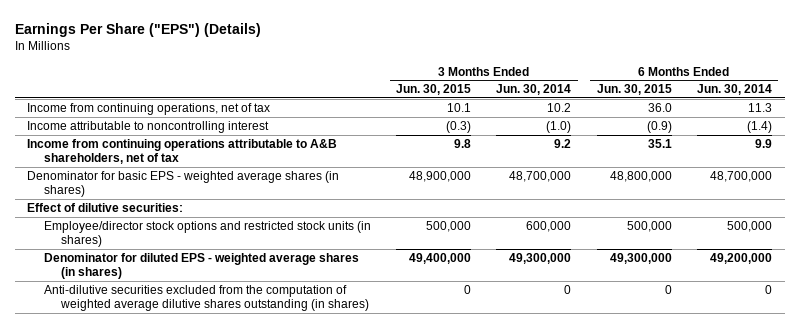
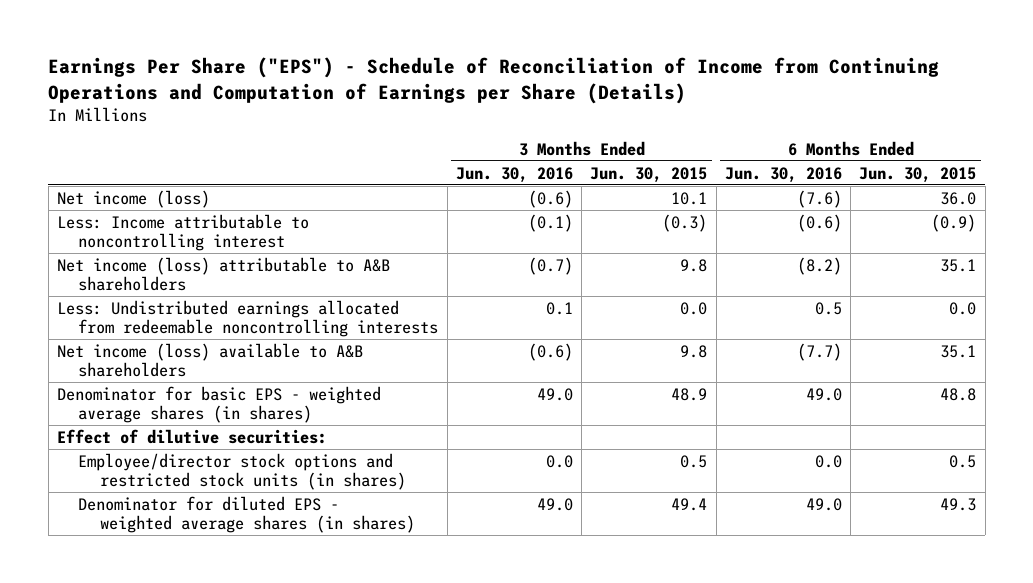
[14,22,261,37] Earnings Per Share ("EPS") (Details) -> [48,57,940,104] Earnings Per Share ("EPS") - Schedule of Reconciliation of Income from Continuing Operations and Computation of Earnings per Share (Details)
[496,84,572,96] Jun. 30, 2014 -> none
[696,84,772,96] Jun. 30, 2014 -> none
none -> [455,166,573,183] Jun. 30, 2016
none -> [724,166,842,183] Jun. 30, 2016
[27,103,271,116] Income from continuing operations, net of tax -> [56,189,210,208] Net income (loss)
[27,121,270,134] Income attributable to noncontrolling interest -> [56,213,309,252] Less: Income attributable to noncontrolling interest
[27,139,338,165] Income from continuing operations attributable to A&B shareholders, net of tax -> [56,256,390,292] Net income (loss) attributable to A&B shareholders
none -> [56,299,439,338] Less: Undistributed earnings allocated from redeemable noncontrolling interests
none -> [56,342,363,378] Net income (loss) available to A&B shareholders
[409,171,472,183] 48,900,000 -> [671,387,708,401] 48.9
[609,171,672,183] 48,800,000 -> [940,387,977,401] 48.8
[43,285,369,312] Anti-dilutive securities excluded from the computation of weighted average dilutive shares outstanding (in shares) -> none
[426,221,472,233] 500,000 -> [680,454,708,468] 0.5
[626,221,672,233] 500,000 -> [949,454,977,468] 0.5
[409,253,472,265] 49,400,000 -> [671,497,708,511] 49.4
[609,253,672,265] 49,300,000 -> [940,497,977,511] 49.3

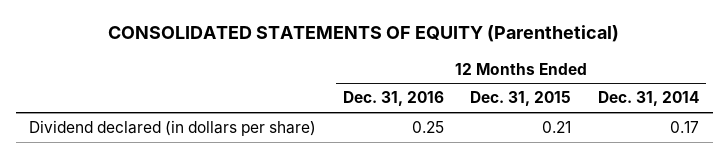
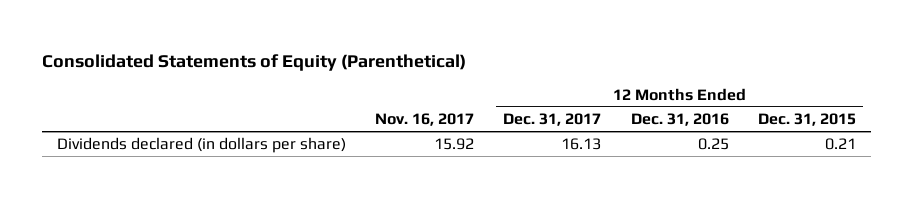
[108,25,620,43] CONSOLIDATED STATEMENTS OF EQUITY (Parenthetical) -> [42,53,467,71] Consolidated Statements of Equity (Parenthetical)
[598,91,700,107] Dec. 31, 2014 -> none
none -> [375,113,475,127] Nov. 16, 2017
none -> [503,113,602,127] Dec. 31, 2017
[28,119,316,136] Dividend declared (in dollars per share) -> [56,137,346,154] Dividends declared (in dollars per share)

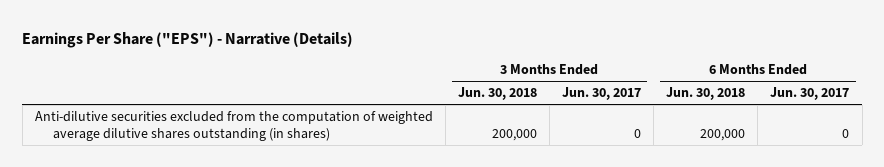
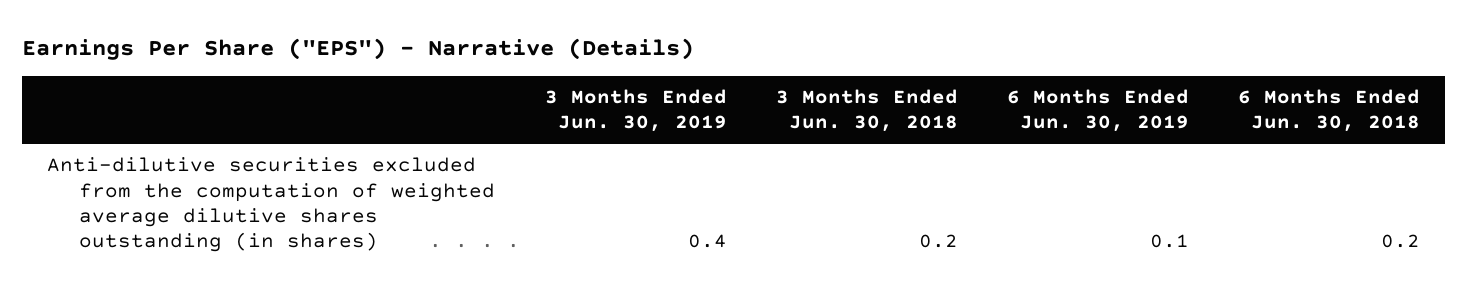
[562,87,642,101] Jun. 30, 2017 -> none
[770,87,850,101] Jun. 30, 2017 -> none
none -> [544,89,727,133] 3 Months Ended Jun. 30, 2019
none -> [1007,89,1190,133] 6 Months Ended Jun. 30, 2019
[491,129,537,142] 200,000 -> [918,234,958,249] 0.2
[700,129,746,142] 200,000 -> [1381,234,1421,249] 0.2

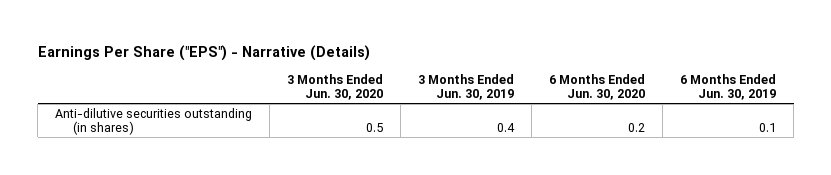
[775,89,958,133] 3 Months Ended Jun. 30, 2018 -> none
[1238,89,1421,133] 6 Months Ended Jun. 30, 2018 -> none
none -> [287,73,384,101] 3 Months Ended Jun. 30, 2020
none -> [549,73,646,101] 6 Months Ended Jun. 30, 2020
[47,157,496,253] Anti-dilutive securities excluded from the computation of weighted average dilutive shares outstanding (in shares) -> [55,107,253,136] Anti-dilutive securities outstanding (in shares)

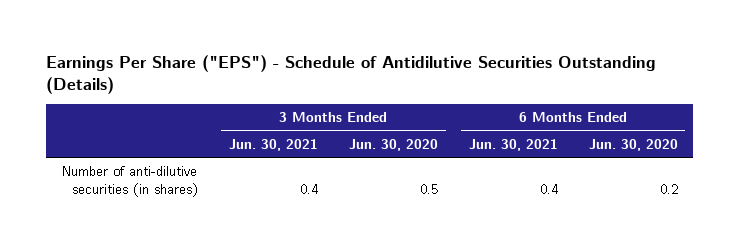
[37,45,370,62] Earnings Per Share ("EPS") - Narrative (Details) -> [45,54,656,94] Earnings Per Share ("EPS") - Schedule of Antidilutive Securities Outstanding (Details)
[418,73,515,101] 3 Months Ended Jun. 30, 2019 -> none
[680,73,777,101] 6 Months Ended Jun. 30, 2019 -> none
none -> [228,138,318,151] Jun. 30, 2021
none -> [468,138,558,151] Jun. 30, 2021
[55,107,253,136] Anti-dilutive securities outstanding (in shares) -> [61,166,198,198] Number of anti-dilutive securities (in shares)

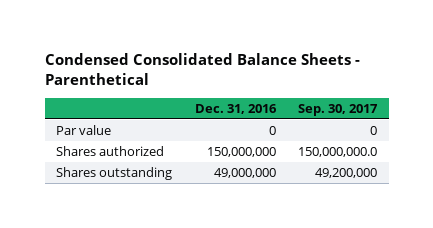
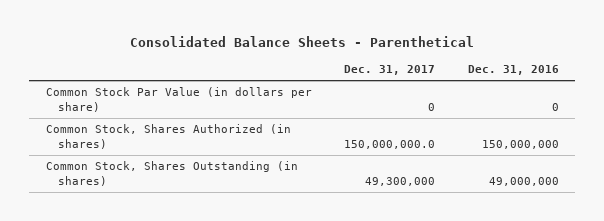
[44,52,360,85] Condensed Consolidated Balance Sheets - Parenthetical -> [130,35,475,47] Consolidated Balance Sheets - Parenthetical
[298,103,379,116] Sep. 30, 2017 -> none
none -> [344,65,436,76] Dec. 31, 2017
[56,124,112,135] Par value -> [45,87,312,112] Common Stock Par Value (in dollars per share)
[56,145,165,156] Shares authorized -> [45,124,291,149] Common Stock, Shares Authorized (in shares)
[56,166,173,180] Shares outstanding -> [45,161,298,186] Common Stock, Shares Outstanding (in shares)

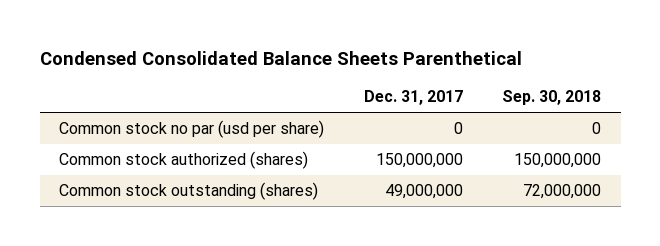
[130,35,475,47] Consolidated Balance Sheets - Parenthetical -> [39,50,522,65] Condensed Consolidated Balance Sheets Parenthetical
[467,65,559,76] Dec. 31, 2016 -> none
none -> [502,90,602,106] Sep. 30, 2018
[45,87,312,112] Common Stock Par Value (in dollars per share) -> [59,120,325,139] Common stock no par (usd per share)
[45,124,291,149] Common Stock, Shares Authorized (in shares) -> [59,151,309,170] Common stock authorized (shares)
[344,139,436,149] 150,000,000.0 -> [375,153,463,169] 150,000,000
[45,161,298,186] Common Stock, Shares Outstanding (in shares) -> [59,182,319,201] Common stock outstanding (shares)
[365,176,436,186] 49,300,000 -> [384,184,463,200] 49,000,000

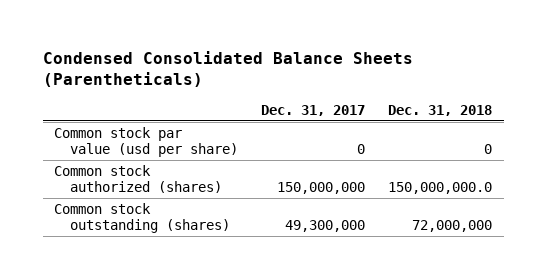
[39,50,522,65] Condensed Consolidated Balance Sheets Parenthetical -> [42,50,413,88] Condensed Consolidated Balance Sheets (Parentheticals)
[502,90,602,106] Sep. 30, 2018 -> none
none -> [388,104,493,116] Dec. 31, 2018
[59,120,325,139] Common stock no par (usd per share) -> [54,126,239,158] Common stock par value (usd per share)
[384,184,463,200] 49,000,000 -> [285,220,366,233] 49,300,000

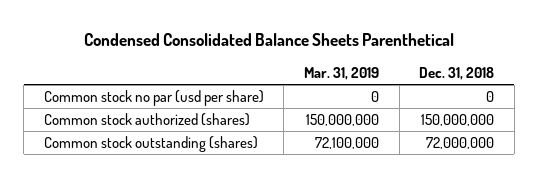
[42,50,413,88] Condensed Consolidated Balance Sheets (Parentheticals) -> [84,33,455,47] Condensed Consolidated Balance Sheets Parenthetical
[261,104,366,116] Dec. 31, 2017 -> none
none -> [304,67,380,81] Mar. 31, 2019
[54,126,239,158] Common stock par value (usd per share) -> [43,89,264,106] Common stock no par (usd per share)
[388,182,493,195] 150,000,000.0 -> [421,113,495,126] 150,000,000

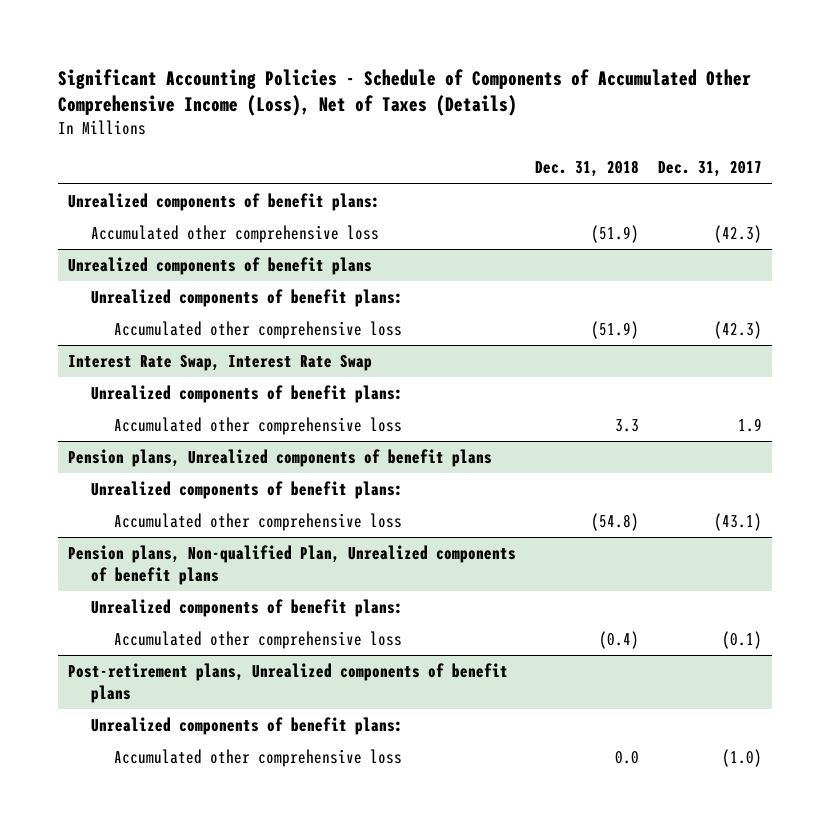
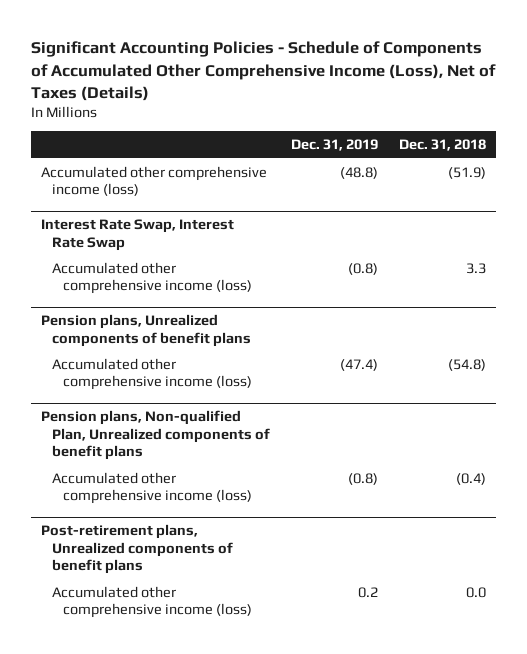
[658,161,763,178] Dec. 31, 2017 -> none
none -> [291,139,379,152] Dec. 31, 2019
[67,193,380,212] Unrealized components of benefit plans: -> none
[67,257,372,276] Unrealized components of benefit plans -> none
[91,289,404,308] Unrealized components of benefit plans: -> none
[114,321,403,340] Accumulated other comprehensive loss -> none
[91,225,380,244] Accumulated other comprehensive loss -> [41,165,268,197] Accumulated other comprehensive income (loss)
[91,385,404,404] Unrealized components of benefit plans: -> none
[114,417,403,436] Accumulated other comprehensive loss -> [52,261,253,295] Accumulated other comprehensive income (loss)
[91,481,404,500] Unrealized components of benefit plans: -> none
[114,513,403,532] Accumulated other comprehensive loss -> [52,357,253,391] Accumulated other comprehensive income (loss)
[91,599,404,618] Unrealized components of benefit plans: -> none
[114,631,403,650] Accumulated other comprehensive loss -> [52,471,253,505] Accumulated other comprehensive income (loss)
[91,717,404,736] Unrealized components of benefit plans: -> none
[114,749,403,768] Accumulated other comprehensive loss -> [52,585,253,619] Accumulated other comprehensive income (loss)

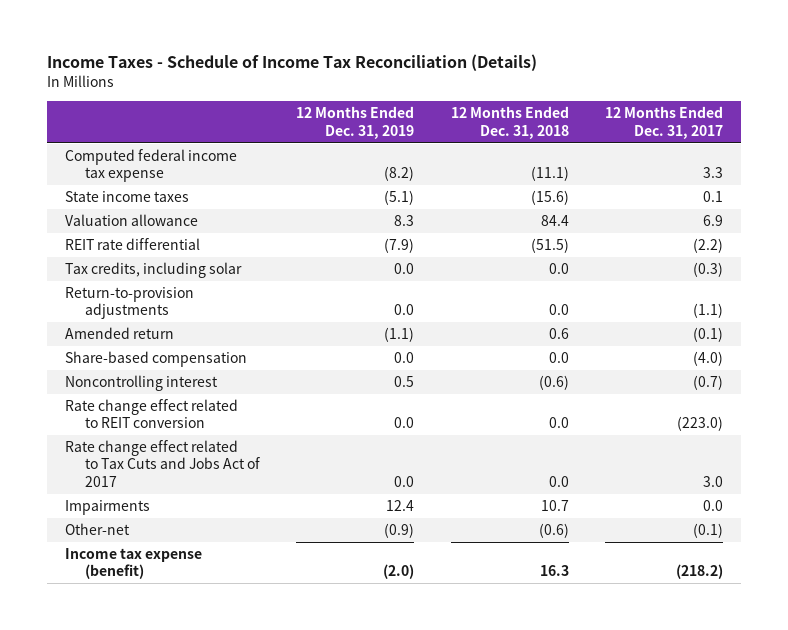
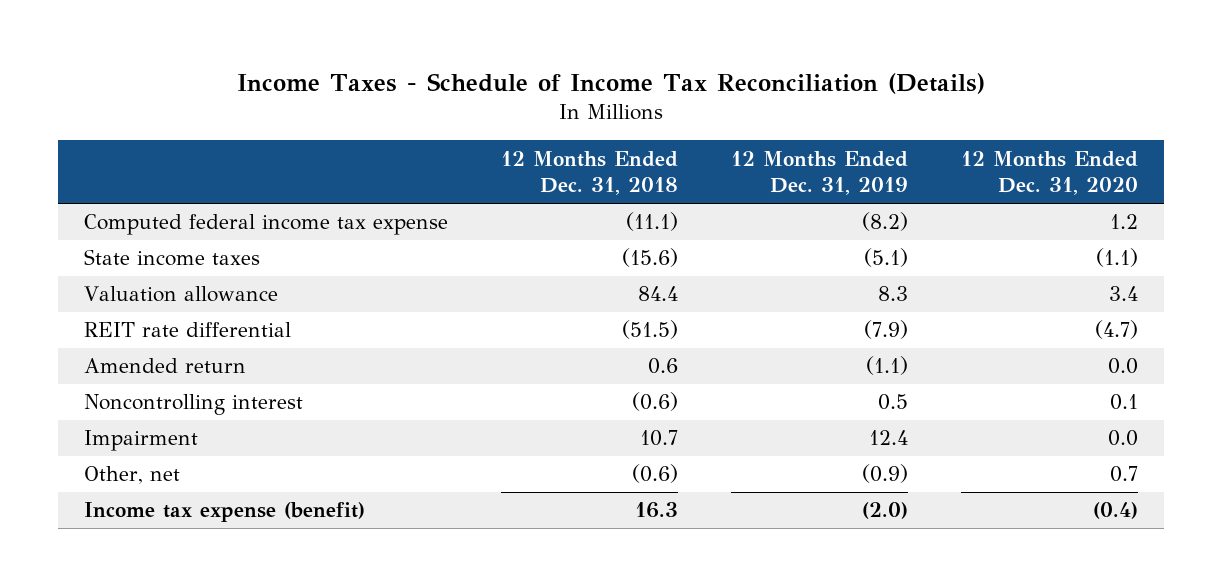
[605,106,724,139] 12 Months Ended Dec. 31, 2017 -> none
none -> [960,150,1138,196] 12 Months Ended Dec. 31, 2020
[64,262,242,279] Tax credits, including solar -> none
[64,287,194,320] Return-to-provision adjustments -> none
[64,351,247,368] Share-based compensation -> none
[64,399,238,429] Rate change effect related to REIT conversion -> none
[64,440,261,487] Rate change effect related to Tax Cuts and Jobs Act of 2017 -> none
[64,500,150,516] Impairments -> [84,430,199,452] Impairment
[64,523,130,536] Other-net -> [84,466,181,485] Other, net

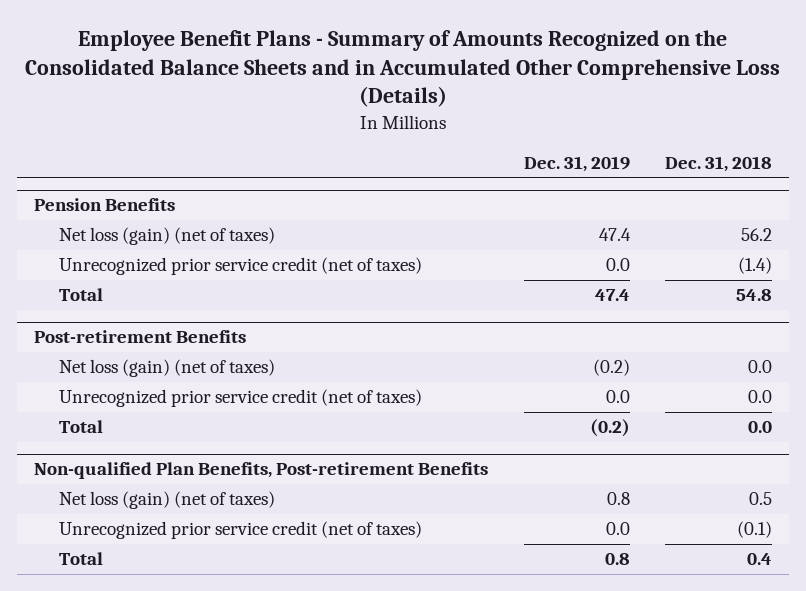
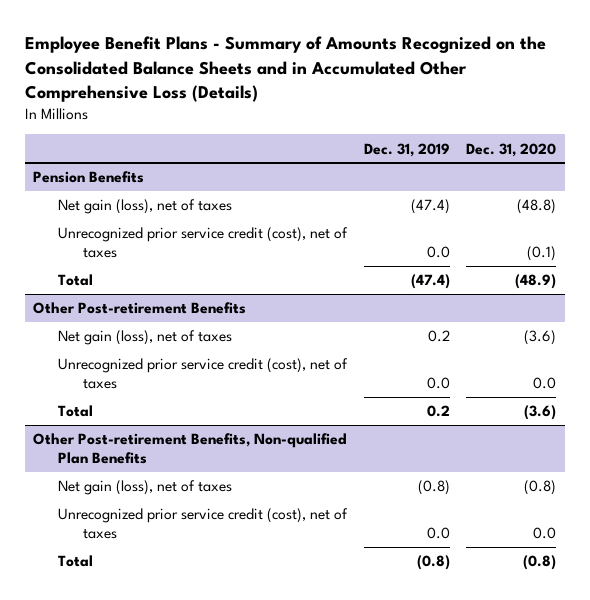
[664,155,772,172] Dec. 31, 2018 -> none
none -> [466,142,557,157] Dec. 31, 2020
[58,227,275,246] Net loss (gain) (net of taxes) -> [58,199,233,215] Net gain (loss), net of taxes
[598,228,631,242] 47.4 -> [410,199,450,215] (47.4)
[58,257,422,276] Unrecognized prior service credit (net of taxes) -> [58,227,349,259] Unrecognized prior service credit (cost), net of taxes
[594,289,630,302] 47.4 -> [410,274,450,290] (47.4)
[34,330,247,344] Post-retirement Benefits -> [33,302,247,315] Other Post-retirement Benefits
[58,359,275,378] Net loss (gain) (net of taxes) -> [58,330,233,346] Net gain (loss), net of taxes
[592,359,630,377] (0.2) -> [427,330,450,343] 0.2
[58,389,422,408] Unrecognized prior service credit (net of taxes) -> [58,358,349,390] Unrecognized prior service credit (cost), net of taxes
[589,419,630,438] (0.2) -> [426,405,450,418] 0.2
[34,462,489,480] Non-qualified Plan Benefits, Post-retirement Benefits -> [33,433,348,465] Other Post-retirement Benefits, Non-qualified Plan Benefits
[58,491,275,510] Net loss (gain) (net of taxes) -> [58,480,233,496] Net gain (loss), net of taxes
[606,492,630,506] 0.8 -> [417,480,450,496] (0.8)
[58,521,422,540] Unrecognized prior service credit (net of taxes) -> [58,508,349,540] Unrecognized prior service credit (cost), net of taxes
[604,553,630,566] 0.8 -> [416,555,450,571] (0.8)

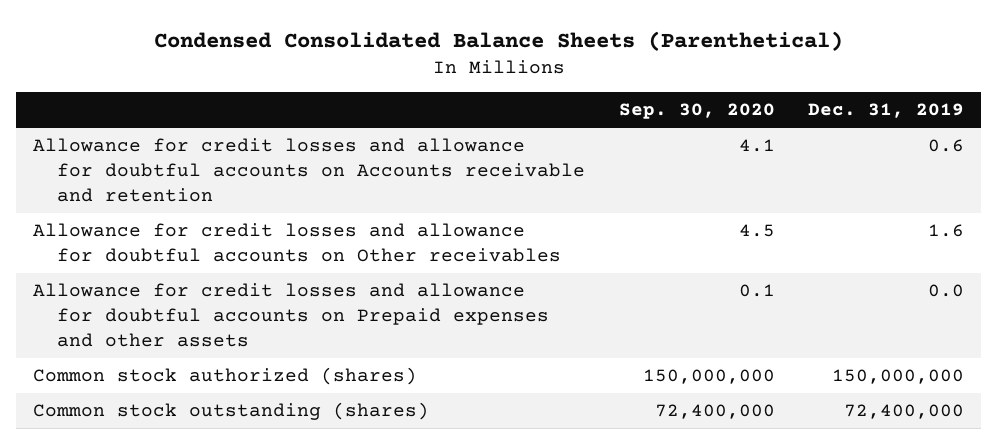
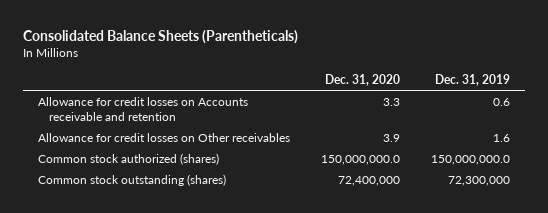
[153,30,843,51] Condensed Consolidated Balance Sheets (Parenthetical) -> [22,30,298,45] Consolidated Balance Sheets (Parentheticals)
[618,103,775,120] Sep. 30, 2020 -> none
none -> [324,73,400,86] Dec. 31, 2020
[33,283,549,348] Allowance for credit losses and allowance for doubtful accounts on Prepaid expenses and other assets -> none
[33,138,585,203] Allowance for credit losses and allowance for doubtful accounts on Accounts receivable and retention -> [38,97,249,121] Allowance for credit losses on Accounts receivable and retention
[33,223,561,263] Allowance for credit losses and allowance for doubtful accounts on Other receivables -> [38,133,291,143] Allowance for credit losses on Other receivables
[832,369,965,385] 150,000,000 -> [430,155,510,166] 150,000,000.0
[844,404,965,420] 72,400,000 -> [447,176,510,187] 72,300,000

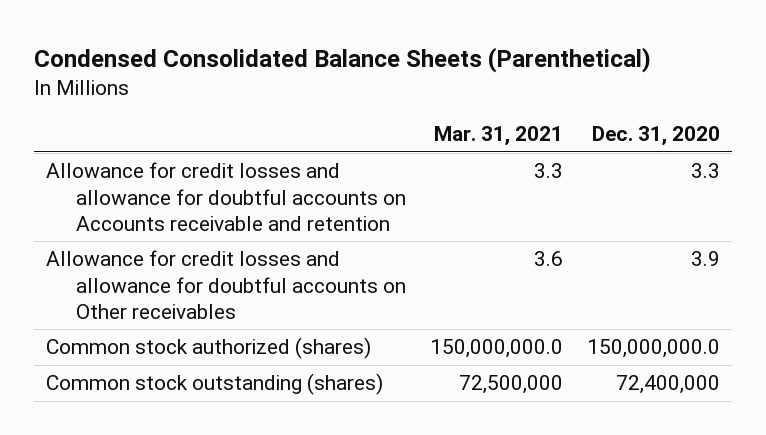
[22,30,298,45] Consolidated Balance Sheets (Parentheticals) -> [33,46,651,73] Condensed Consolidated Balance Sheets (Parenthetical)
[434,73,510,86] Dec. 31, 2019 -> none
none -> [433,126,563,147] Mar. 31, 2021
[38,97,249,121] Allowance for credit losses on Accounts receivable and retention -> [46,162,406,231] Allowance for credit losses and allowance for doubtful accounts on Accounts receivable and retention
[38,133,291,143] Allowance for credit losses on Other receivables -> [46,250,406,319] Allowance for credit losses and allowance for doubtful accounts on Other receivables

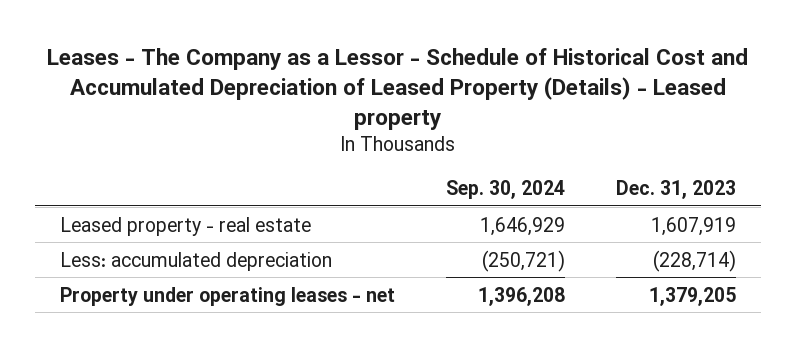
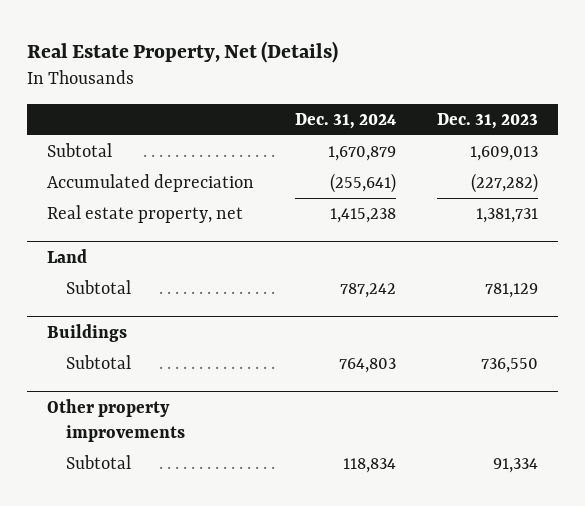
[47,47,749,130] Leases - The Company as a Lessor - Schedule of Historical Cost and Accumulated Depreciation of Leased Property (Details) - Leased property -> [26,40,338,63] Real Estate Property, Net (Details)
[446,179,566,199] Sep. 30, 2024 -> none
none -> [295,112,397,129] Dec. 31, 2024
[60,216,312,236] Leased property - real estate -> none
none -> [47,143,113,158] Subtotal
[60,251,333,271] Less: accumulated depreciation -> [47,174,255,193] Accumulated depreciation
[652,249,736,272] (228,714) -> [470,173,538,194] (227,282)
[60,286,396,306] Property under operating leases - net -> [47,205,244,224] Real estate property, net
[648,286,736,306] 1,379,205 -> [475,208,538,224] 1,381,731
none -> [47,248,88,263] Land
none -> [66,280,132,295] Subtotal
none -> [47,323,128,342] Buildings
none -> [66,355,132,370] Subtotal
none -> [47,398,186,443] Other property improvements
none -> [66,455,132,470] Subtotal

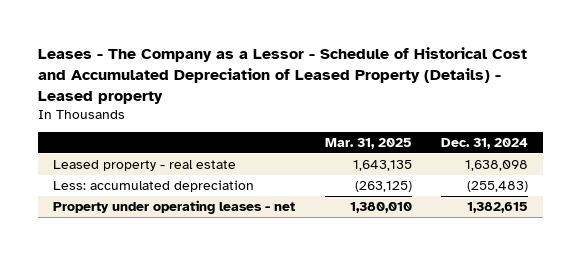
[26,40,338,63] Real Estate Property, Net (Details) -> [38,47,528,104] Leases - The Company as a Lessor - Schedule of Historical Cost and Accumulated Depreciation of Leased Property (Details) - Leased property
[436,112,538,129] Dec. 31, 2023 -> none
none -> [324,138,412,150] Mar. 31, 2025
[47,143,113,158] Subtotal -> none
[47,248,88,263] Land -> none
[66,280,132,295] Subtotal -> none
[47,323,128,342] Buildings -> none
[66,355,132,370] Subtotal -> none
[47,398,186,443] Other property improvements -> none
[66,455,132,470] Subtotal -> none
none -> [53,159,237,171] Leased property - real estate
[47,174,255,193] Accumulated depreciation -> [53,179,255,192] Less: accumulated depreciation
[330,173,397,194] (255,641) -> [467,180,529,192] (255,483)
[47,205,244,224] Real estate property, net -> [53,199,296,214] Property under operating leases - net
[330,208,397,224] 1,415,238 -> [467,201,529,213] 1,382,615

